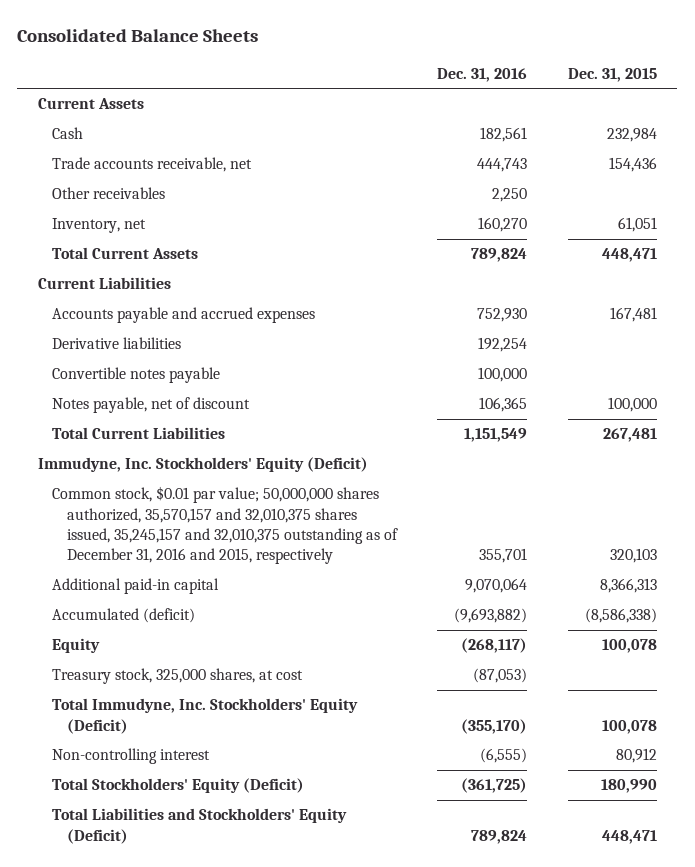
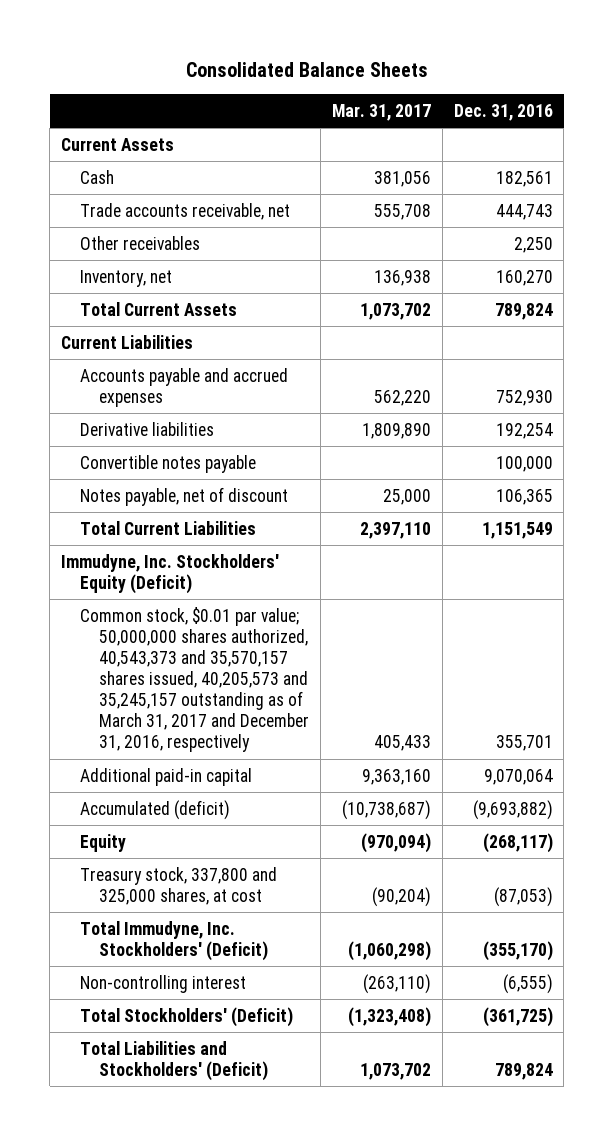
[567,67,657,82] Dec. 31, 2015 -> none
none -> [331,103,431,121] Mar. 31, 2017
[52,486,398,565] Common stock, $0.01 par value; 50,000,000 shares authorized, 35,570,157 and 32,010,375 shares issued, 35,245,157 and 32,010,375 outstanding as of December 31, 2016 and 2015, respectively -> [80,606,310,753] Common stock, $0.01 par value; 50,000,000 shares authorized, 40,543,373 and 35,570,157 shares issued, 40,205,573 and 35,245,157 outstanding as of March 31, 2017 and December 31, 2016, respectively
[52,668,304,685] Treasury stock, 325,000 shares, at cost -> [80,866,278,905] Treasury stock, 337,800 and 325,000 shares, at cost
[52,698,359,734] Total Immudyne, Inc. Stockholders' Equity (Deficit) -> [80,920,269,961] Total Immudyne, Inc. Stockholders' (Deficit)
[52,778,305,794] Total Stockholders' Equity (Deficit) -> [80,1006,294,1027] Total Stockholders' (Deficit)
[52,808,348,844] Total Liabilities and Stockholders' Equity (Deficit) -> [80,1040,269,1081] Total Liabilities and Stockholders' (Deficit)

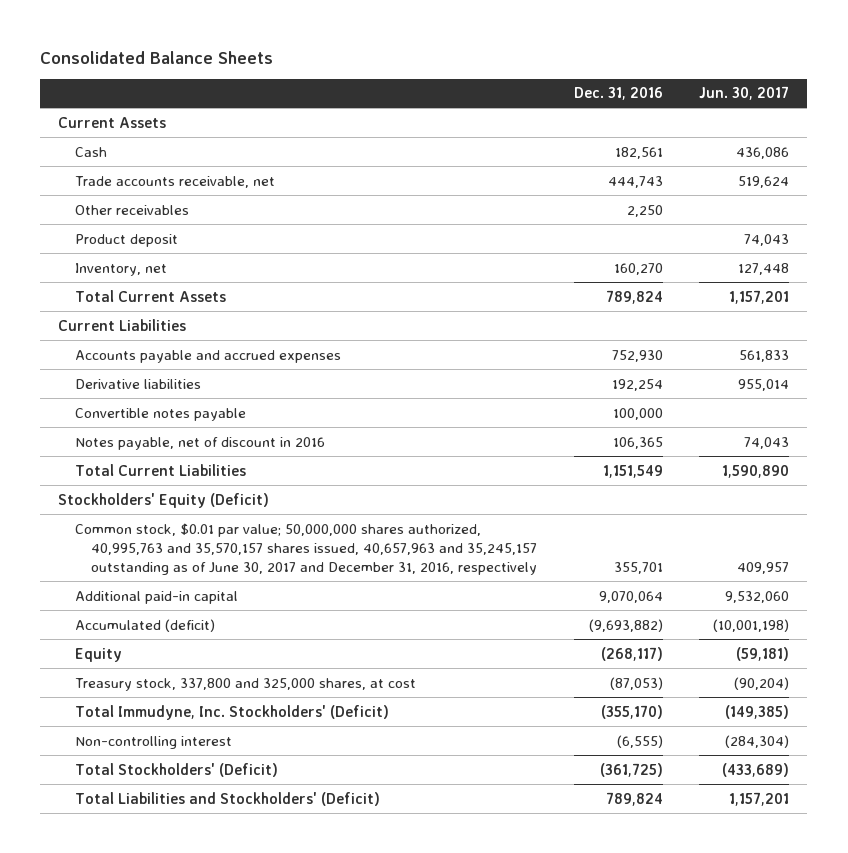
[331,103,431,121] Mar. 31, 2017 -> none
none -> [699,86,790,101] Jun. 30, 2017
none -> [74,233,178,247] Product deposit
[80,486,289,506] Notes payable, net of discount -> [74,436,325,450] Notes payable, net of discount in 2016
[61,553,280,594] Immudyne, Inc. Stockholders' Equity (Deficit) -> [58,492,270,508] Stockholders' Equity (Deficit)
[80,606,310,753] Common stock, $0.01 par value; 50,000,000 shares authorized, 40,543,373 and 35,570,157 shares issued, 40,205,573 and 35,245,157 outstanding as of March 31, 2017 and December 31, 2016, respectively -> [74,522,537,575] Common stock, $0.01 par value; 50,000,000 shares authorized, 40,995,763 and 35,570,157 shares issued, 40,657,963 and 35,245,157 outstanding as of June 30, 2017 and December 31, 2016, respectively

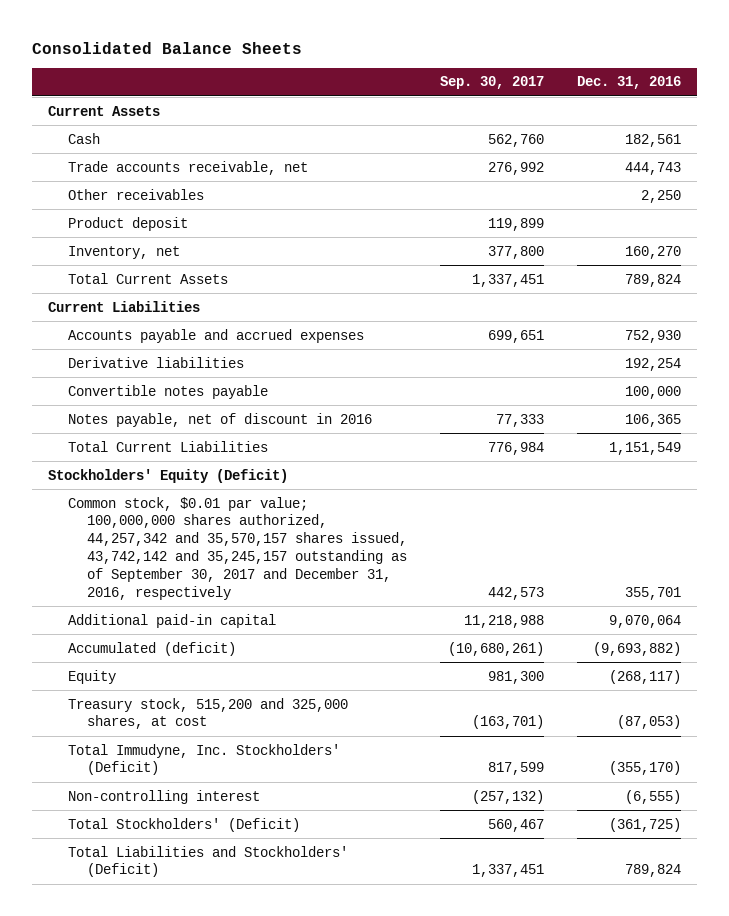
[699,86,790,101] Jun. 30, 2017 -> none
none -> [440,76,545,90] Sep. 30, 2017
[74,522,537,575] Common stock, $0.01 par value; 50,000,000 shares authorized, 40,995,763 and 35,570,157 shares issued, 40,657,963 and 35,245,157 outstanding as of June 30, 2017 and December 31, 2016, respectively -> [67,496,408,601] Common stock, $0.01 par value; 100,000,000 shares authorized, 44,257,342 and 35,570,157 shares issued, 43,742,142 and 35,245,157 outstanding as of September 30, 2017 and December 31, 2016, respectively
[74,677,416,691] Treasury stock, 337,800 and 325,000 shares, at cost -> [67,697,348,730] Treasury stock, 515,200 and 325,000 shares, at cost

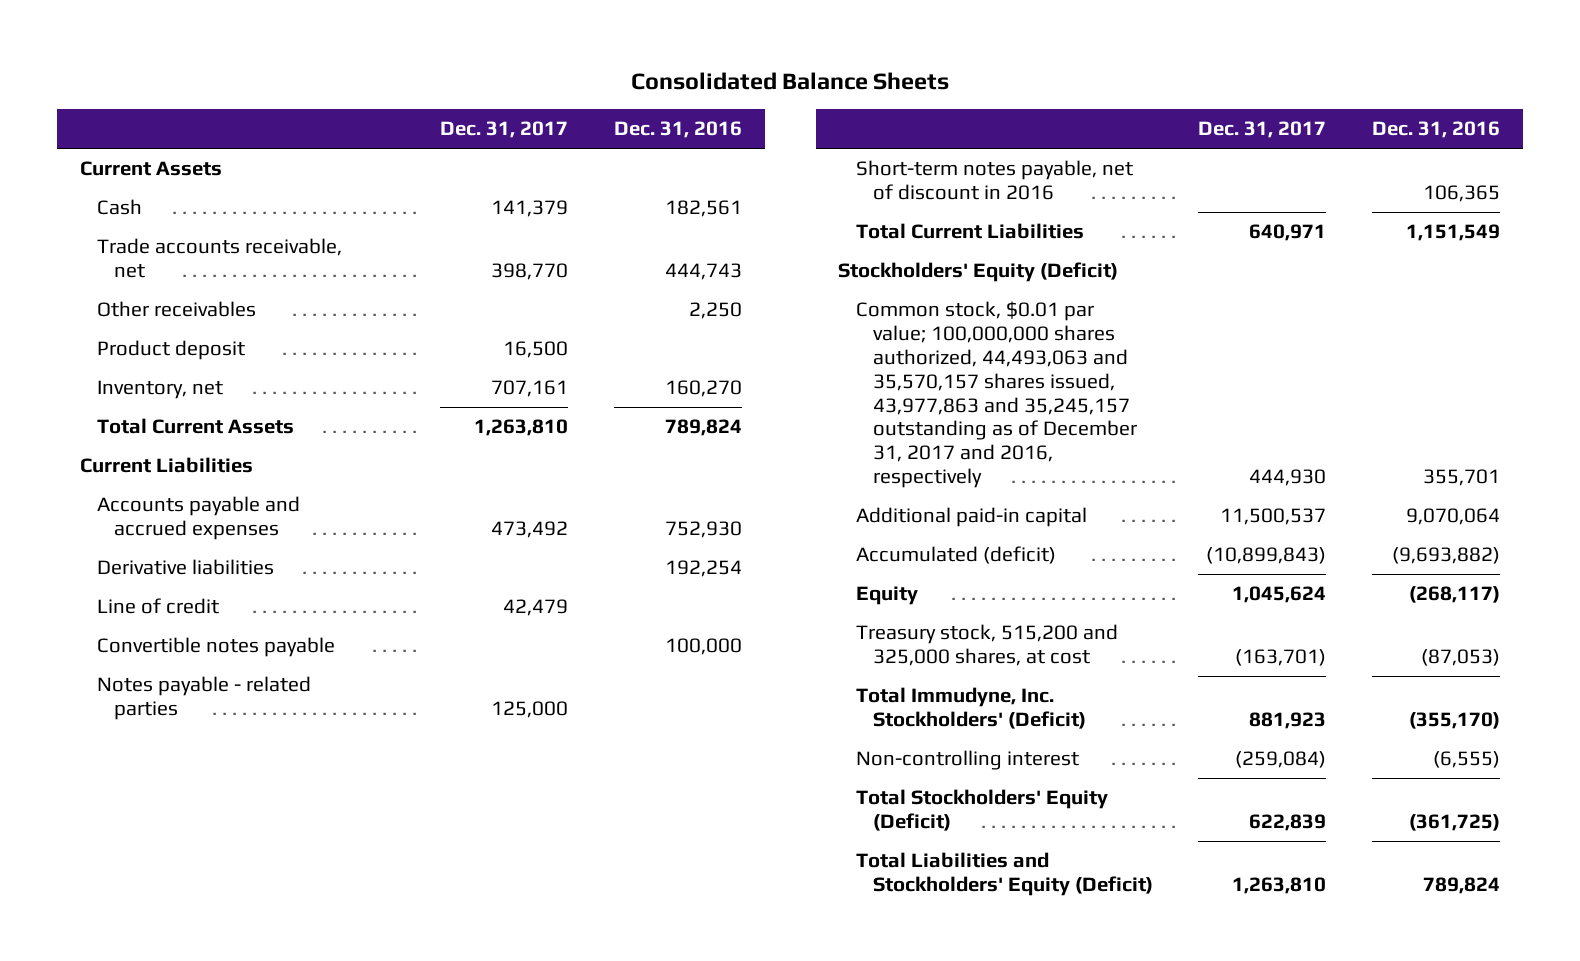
[440,76,545,90] Sep. 30, 2017 -> none
none -> [440,121,569,139] Dec. 31, 2017
none -> [97,598,220,615] Line of credit
none -> [97,676,312,721] Notes payable - related parties
[67,412,372,427] Notes payable, net of discount in 2016 -> [855,160,1133,201] Short-term notes payable, net of discount in 2016
[67,496,408,601] Common stock, $0.01 par value; 100,000,000 shares authorized, 44,257,342 and 35,570,157 shares issued, 43,742,142 and 35,245,157 outstanding as of September 30, 2017 and December 31, 2016, respectively -> [855,301,1137,489] Common stock, $0.01 par value; 100,000,000 shares authorized, 44,493,063 and 35,570,157 shares issued, 43,977,863 and 35,245,157 outstanding as of December 31, 2017 and 2016, respectively
[67,817,300,832] Total Stockholders' (Deficit) -> [855,789,1108,832] Total Stockholders' Equity (Deficit)
[67,845,348,878] Total Liabilities and Stockholders' (Deficit) -> [855,852,1153,897] Total Liabilities and Stockholders' Equity (Deficit)

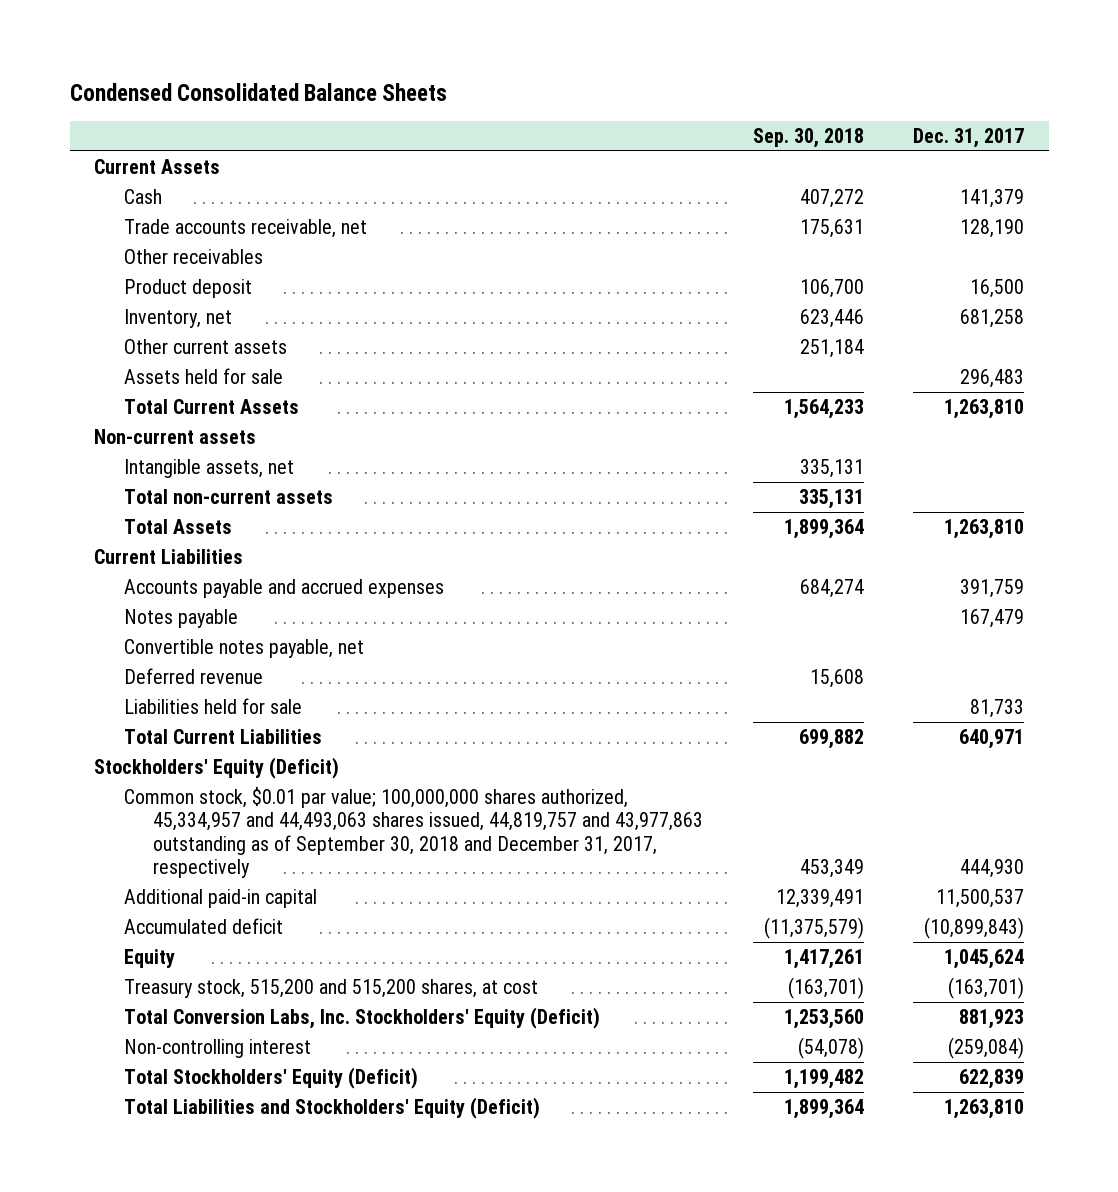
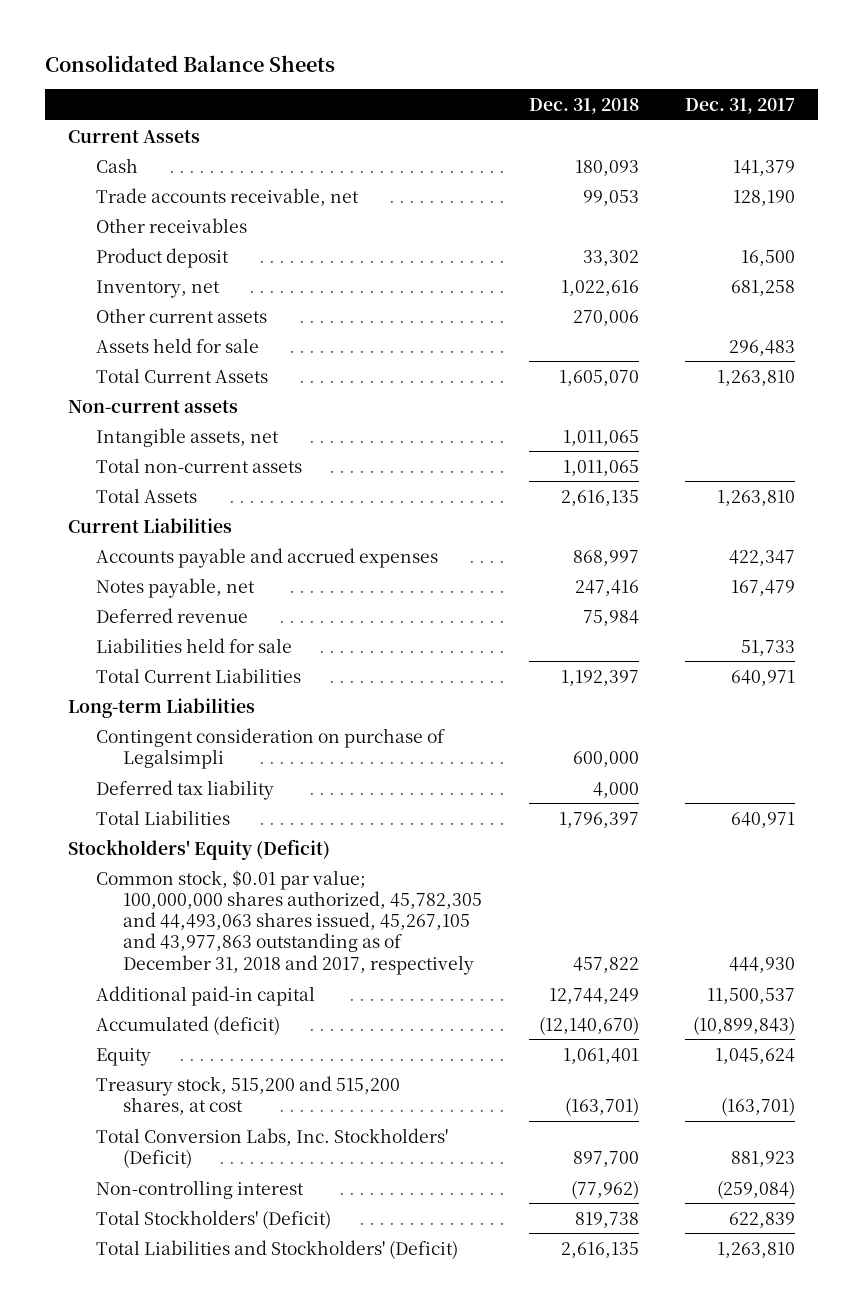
[69,82,447,101] Condensed Consolidated Balance Sheets -> [44,54,335,72] Consolidated Balance Sheets
[752,127,864,148] Sep. 30, 2018 -> none
none -> [528,97,639,114] Dec. 31, 2018
[123,638,364,658] Convertible notes payable, net -> none
[959,578,1024,598] 391,759 -> [729,549,796,566] 422,347
[123,608,238,628] Notes payable -> [95,577,255,598] Notes payable, net
[969,698,1024,718] 81,733 -> [741,639,796,656] 51,733
none -> [68,697,256,718] Long-term Liabilities
none -> [95,727,445,769] Contingent consideration on purchase of Legalsimpli
none -> [95,779,274,800] Deferred tax liability
none -> [95,809,230,825] Total Liabilities
[123,786,704,879] Common stock, $0.01 par value; 100,000,000 shares authorized, 45,334,957 and 44,493,063 shares issued, 44,819,757 and 43,977,863 outstanding as of September 30, 2018 and December 31, 2017, respectively -> [95,869,483,975] Common stock, $0.01 par value; 100,000,000 shares authorized, 45,782,305 and 44,493,063 shares issued, 45,267,105 and 43,977,863 outstanding as of December 31, 2018 and 2017, respectively
[123,917,283,934] Accumulated deficit -> [95,1015,280,1035] Accumulated (deficit)
[123,1006,600,1029] Total Conversion Labs, Inc. Stockholders' Equity (Deficit) -> [95,1127,448,1168] Total Conversion Labs, Inc. Stockholders' (Deficit)
[123,1066,418,1089] Total Stockholders' Equity (Deficit) -> [95,1209,331,1229] Total Stockholders' (Deficit)
[123,1096,540,1119] Total Liabilities and Stockholders' Equity (Deficit) -> [95,1239,458,1259] Total Liabilities and Stockholders' (Deficit)

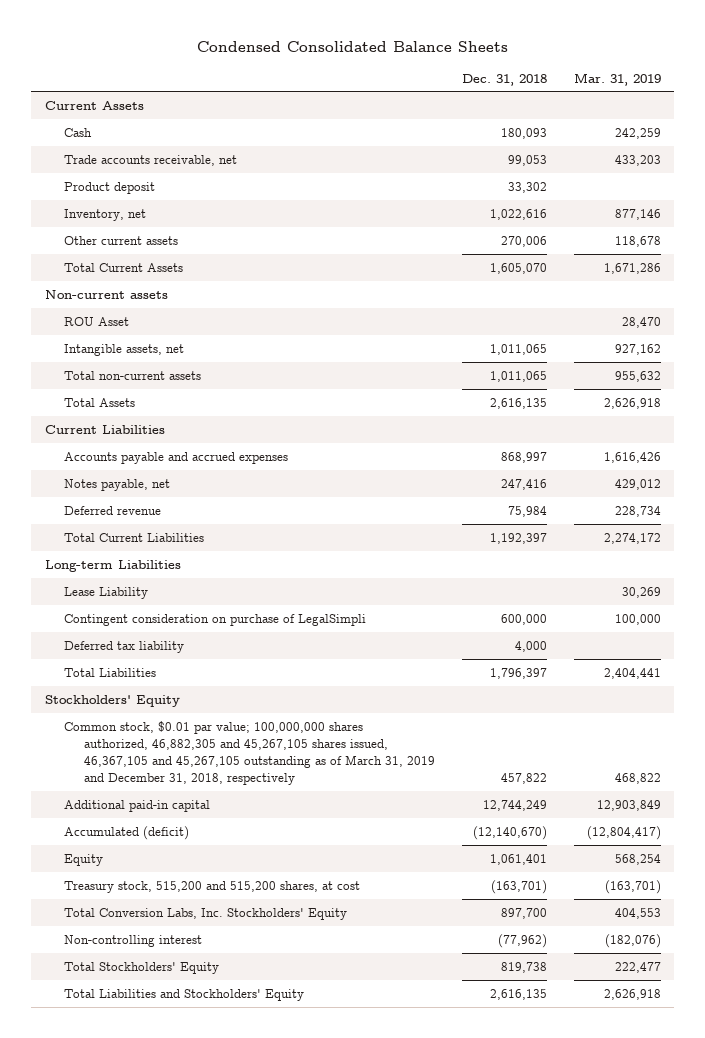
[44,54,335,72] Consolidated Balance Sheets -> [196,40,508,52] Condensed Consolidated Balance Sheets
[685,97,796,114] Dec. 31, 2017 -> none
none -> [573,72,661,86] Mar. 31, 2019
[95,217,247,233] Other receivables -> none
[95,337,259,353] Assets held for sale -> none
none -> [64,316,130,326] ROU Asset
[95,637,292,653] Liabilities held for sale -> none
none -> [64,586,149,599] Lease Liability
[95,727,445,769] Contingent consideration on purchase of Legalsimpli -> [64,613,367,626] Contingent consideration on purchase of LegalSimpli
[68,838,331,860] Stockholders' Equity (Deficit) -> [44,694,180,707] Stockholders' Equity
[95,869,483,975] Common stock, $0.01 par value; 100,000,000 shares authorized, 45,782,305 and 44,493,063 shares issued, 45,267,105 and 43,977,863 outstanding as of December 31, 2018 and 2017, respectively -> [64,720,436,785] Common stock, $0.01 par value; 100,000,000 shares authorized, 46,882,305 and 45,267,105 shares issued, 46,367,105 and 45,267,105 outstanding as of March 31, 2019 and December 31, 2018, respectively
[95,1127,448,1168] Total Conversion Labs, Inc. Stockholders' (Deficit) -> [64,907,348,920] Total Conversion Labs, Inc. Stockholders' Equity
[95,1209,331,1229] Total Stockholders' (Deficit) -> [64,961,220,974] Total Stockholders' Equity
[95,1239,458,1259] Total Liabilities and Stockholders' (Deficit) -> [64,988,305,1001] Total Liabilities and Stockholders' Equity

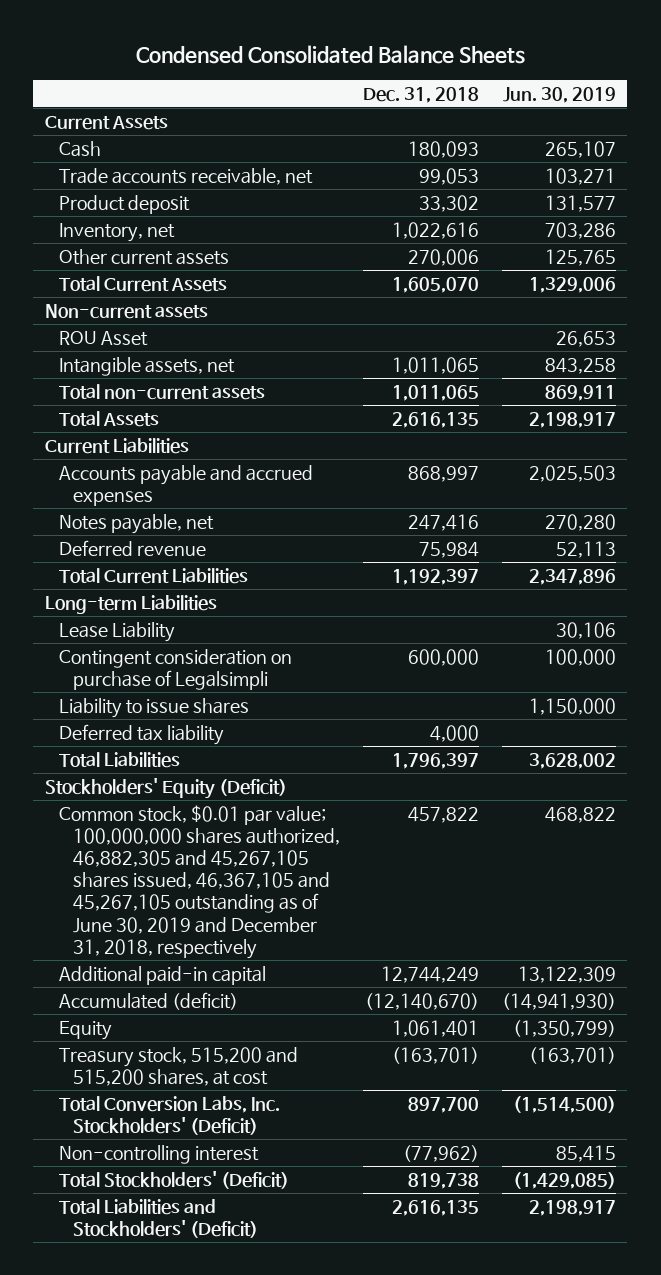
[573,72,661,86] Mar. 31, 2019 -> none
none -> [502,86,616,103] Jun. 30, 2019
[64,613,367,626] Contingent consideration on purchase of LegalSimpli -> [58,648,292,691] Contingent consideration on purchase of Legalsimpli
none -> [58,697,249,718] Liability to issue shares
[44,694,180,707] Stockholders' Equity -> [45,777,288,799] Stockholders' Equity (Deficit)
[64,720,436,785] Common stock, $0.01 par value; 100,000,000 shares authorized, 46,882,305 and 45,267,105 shares issued, 46,367,105 and 45,267,105 outstanding as of March 31, 2019 and December 31, 2018, respectively -> [58,804,340,959] Common stock, $0.01 par value; 100,000,000 shares authorized, 46,882,305 and 45,267,105 shares issued, 46,367,105 and 45,267,105 outstanding as of June 30, 2019 and December 31, 2018, respectively
[64,907,348,920] Total Conversion Labs, Inc. Stockholders' Equity -> [58,1095,280,1136] Total Conversion Labs, Inc. Stockholders' (Deficit)
[64,961,220,974] Total Stockholders' Equity -> [58,1170,289,1189] Total Stockholders' (Deficit)
[64,988,305,1001] Total Liabilities and Stockholders' Equity -> [58,1198,258,1239] Total Liabilities and Stockholders' (Deficit)

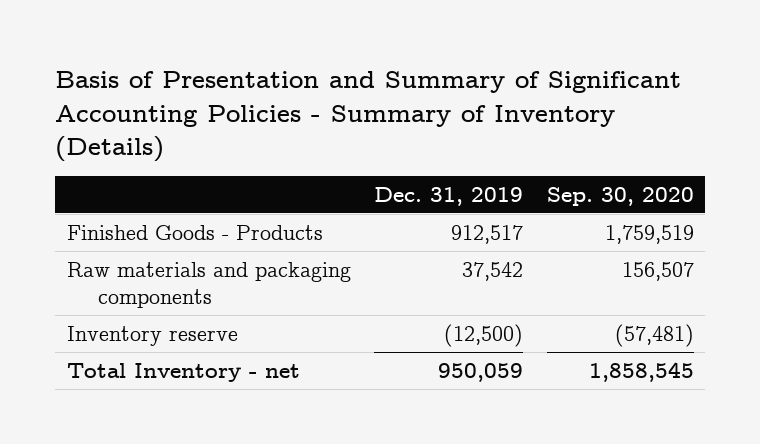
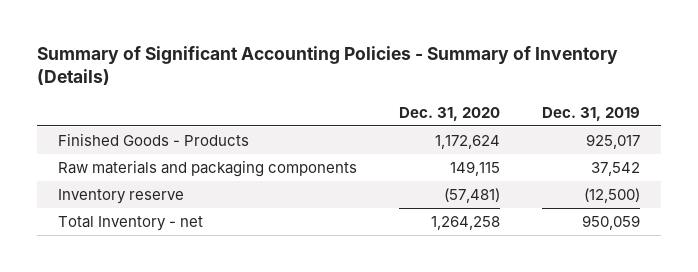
[55,71,682,162] Basis of Presentation and Summary of Significant Accounting Policies - Summary of Inventory (Details) -> [36,46,618,86] Summary of Significant Accounting Policies - Summary of Inventory (Details)
[546,186,694,206] Sep. 30, 2020 -> none
none -> [399,106,501,121] Dec. 31, 2020
[451,224,524,244] 912,517 -> [586,133,641,149] 925,017

